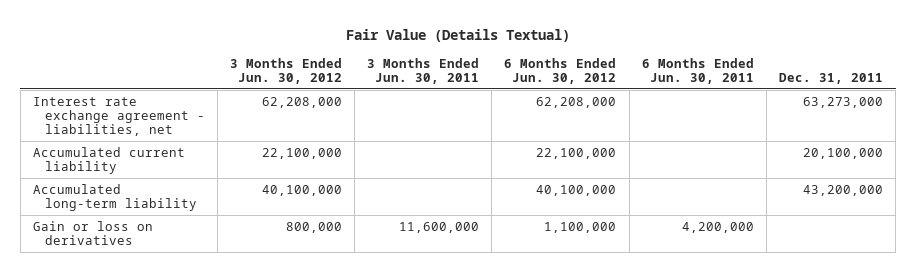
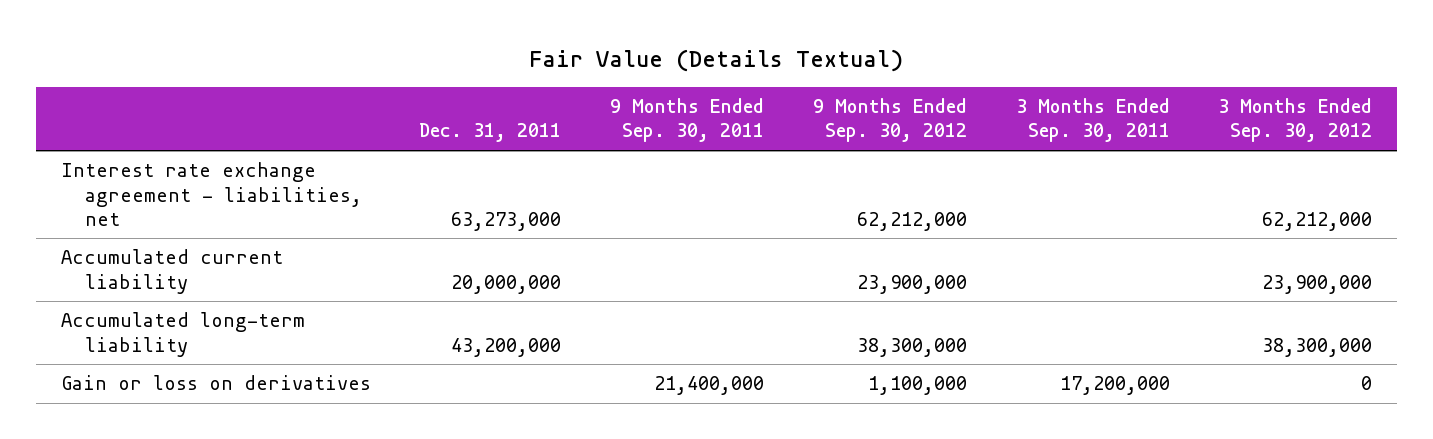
[229,57,342,84] 3 Months Ended Jun. 30, 2012 -> none
[367,57,480,84] 3 Months Ended Jun. 30, 2011 -> none
[504,57,617,84] 6 Months Ended Jun. 30, 2012 -> none
[641,57,754,84] 6 Months Ended Jun. 30, 2011 -> none
none -> [610,98,765,143] 9 Months Ended Sep. 30, 2011
none -> [812,98,967,143] 9 Months Ended Sep. 30, 2012
none -> [1015,98,1170,143] 3 Months Ended Sep. 30, 2011
none -> [1218,98,1373,143] 3 Months Ended Sep. 30, 2012
[803,147,884,159] 20,100,000 -> [451,274,562,294] 20,000,000

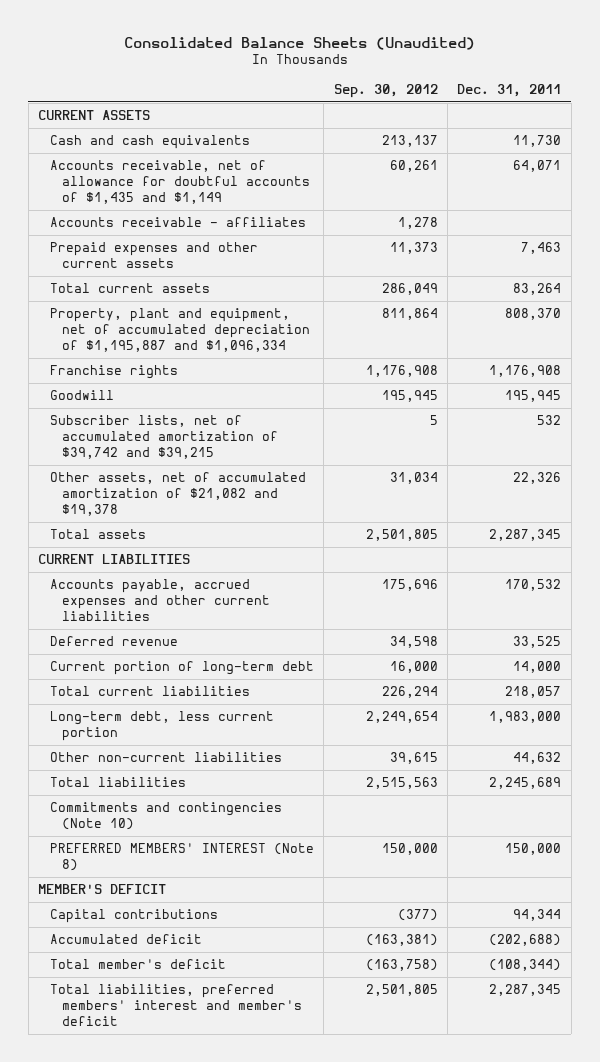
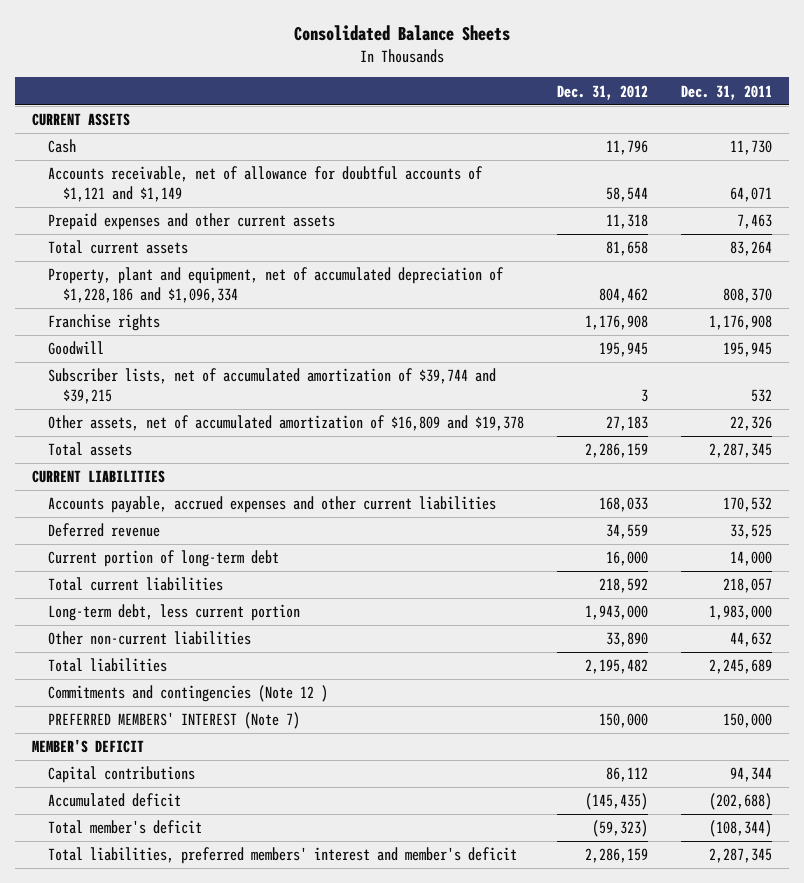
[123,36,475,50] Consolidated Balance Sheets (Unaudited) -> [294,25,511,42] Consolidated Balance Sheets
[333,83,438,98] Sep. 30, 2012 -> none
none -> [556,84,648,100] Dec. 31, 2012
[50,217,307,228] Accounts receivable - affiliates -> none
[50,135,251,150] Cash and cash equivalents -> [47,139,76,154] Cash
[50,160,310,205] Accounts receivable, net of allowance for doubtful accounts of $1,435 and $1,149 -> [47,166,483,202] Accounts receivable, net of allowance for doubtful accounts of $1,121 and $1,149
[50,308,310,353] Property, plant and equipment, net of accumulated depreciation of $1,195,887 and $1,096,334 -> [47,267,504,303] Property, plant and equipment, net of accumulated depreciation of $1,228,186 and $1,096,334
[50,415,278,460] Subscriber lists, net of accumulated amortization of $39,742 and $39,215 -> [47,368,496,404] Subscriber lists, net of accumulated amortization of $39,744 and $39,215
[50,472,307,517] Other assets, net of accumulated amortization of $21,082 and $19,378 -> [47,415,524,432] Other assets, net of accumulated amortization of $16,809 and $19,378
[50,802,283,831] Commitments and contingencies (Note 10) -> [47,685,328,703] Commitments and contingencies (Note 12 )
[50,843,315,872] PREFERRED MEMBERS' INTEREST (Note 8) -> [47,712,300,730] PREFERRED MEMBERS' INTEREST (Note 7)

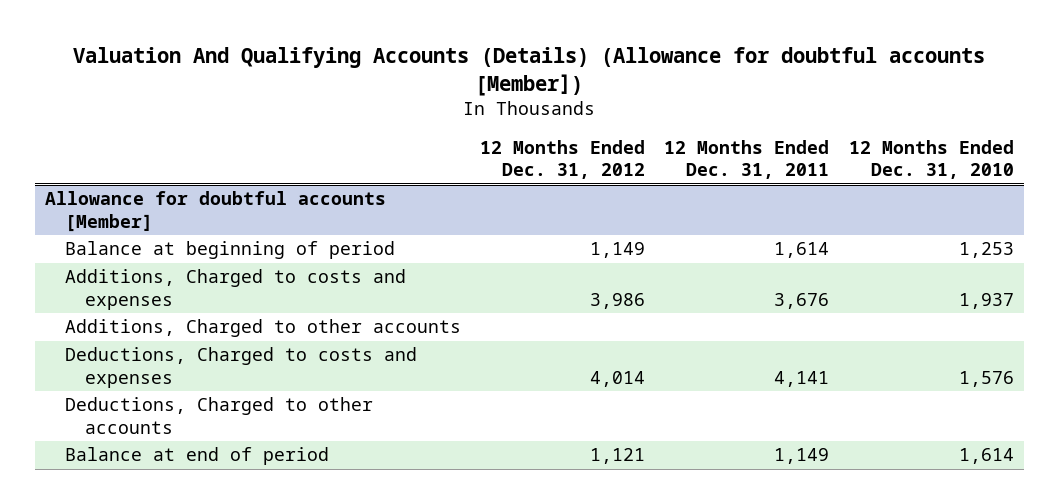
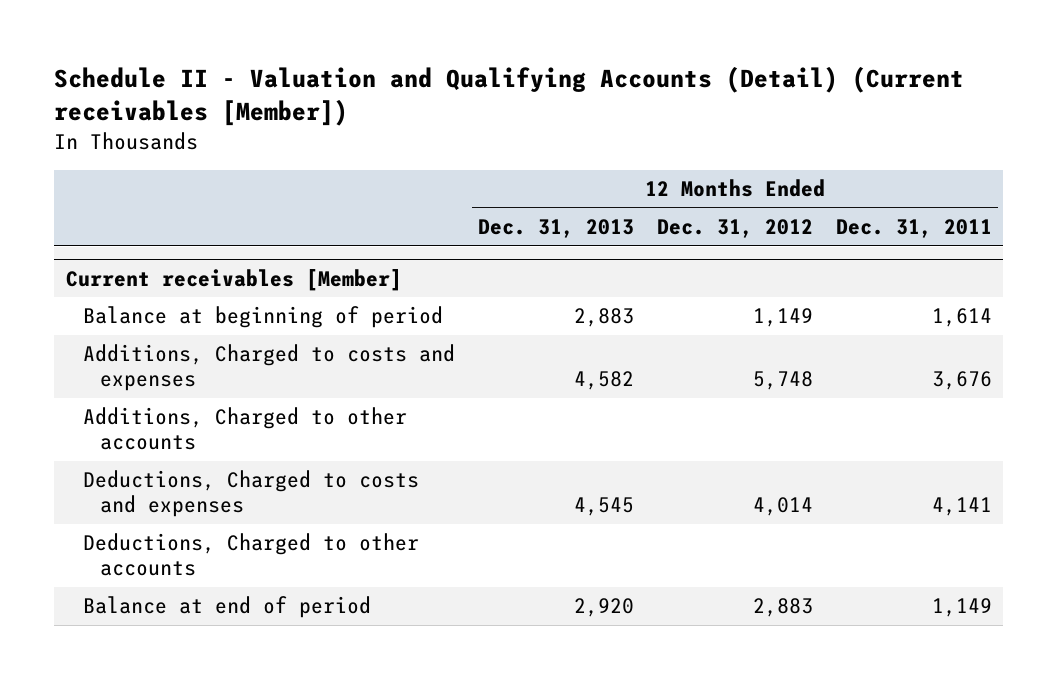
[73,47,986,97] Valuation And Qualifying Accounts (Details) (Allowance for doubtful accounts [Member]) -> [54,66,965,127] Schedule II - Valuation and Qualifying Accounts (Detail) (Current receivables [Member])
[848,140,1014,180] 12 Months Ended Dec. 31, 2010 -> none
none -> [477,219,634,239] Dec. 31, 2013
[44,191,386,232] Allowance for doubtful accounts [Member] -> none
none -> [65,268,402,291] Current receivables [Member]
[590,292,646,309] 3,986 -> [752,371,813,391] 5,748
[590,448,646,465] 1,121 -> [752,598,813,618] 2,883

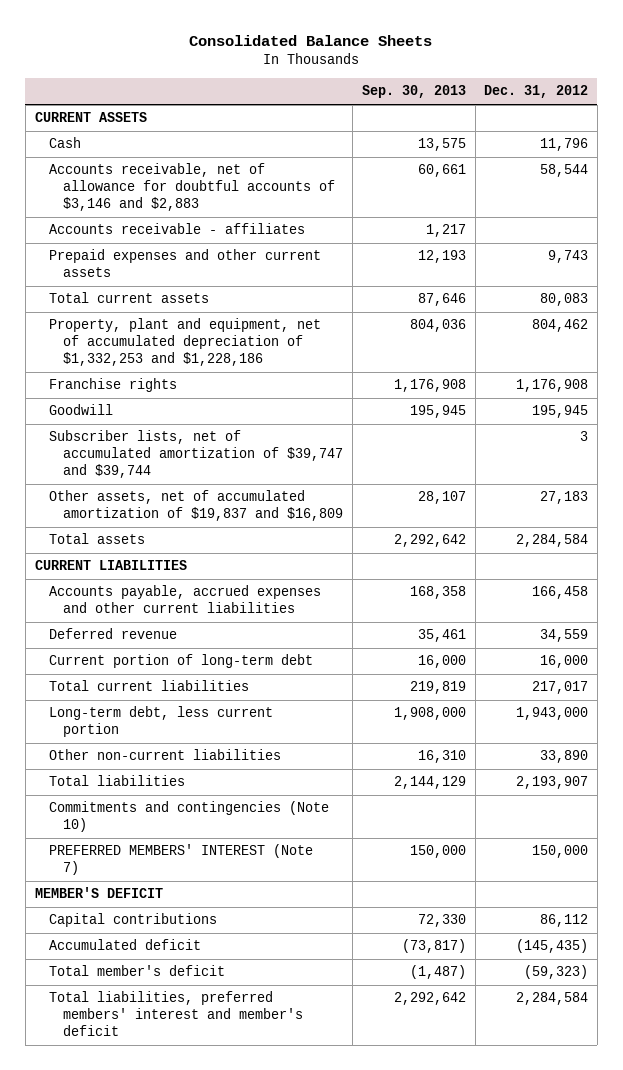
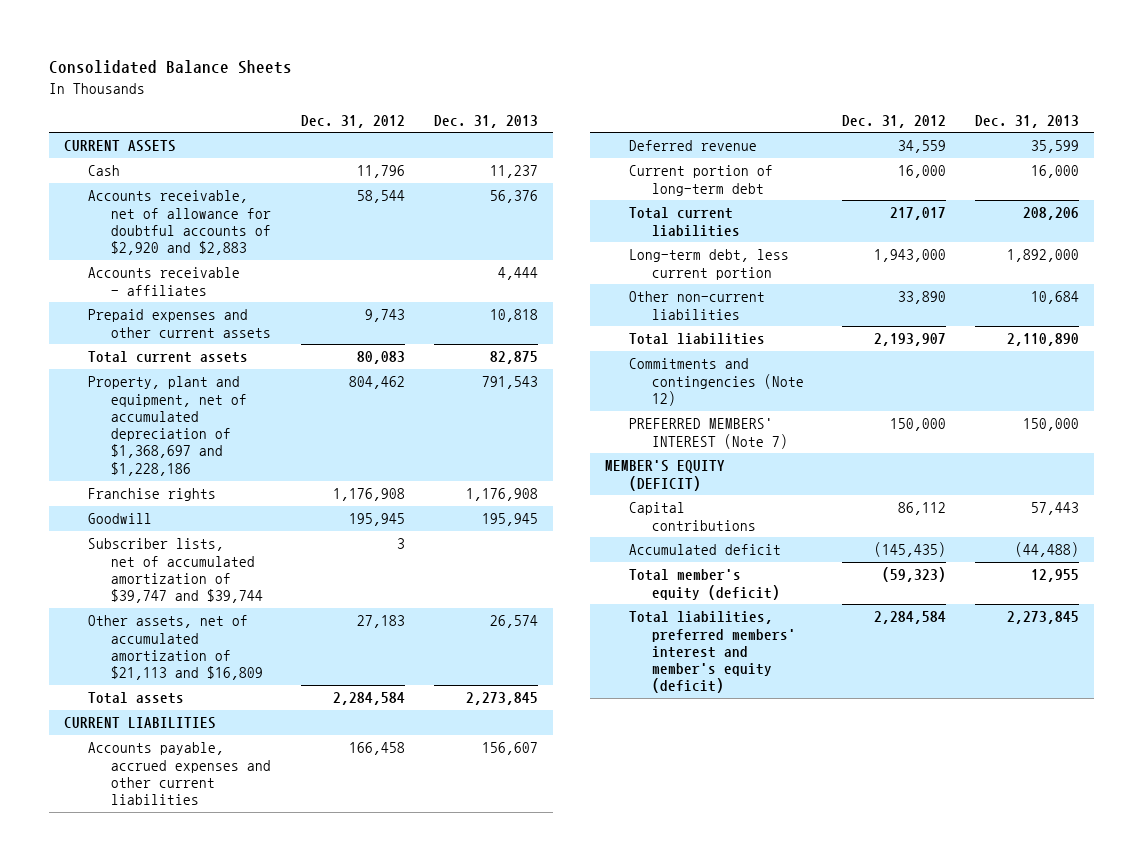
[361,85,466,99] Sep. 30, 2013 -> none
none -> [434,114,539,128] Dec. 31, 2013
[48,163,336,212] Accounts receivable, net of allowance for doubtful accounts of $3,146 and $2,883 -> [87,190,272,256] Accounts receivable, net of allowance for doubtful accounts of $2,920 and $2,883
[48,318,321,367] Property, plant and equipment, net of accumulated depreciation of $1,332,253 and $1,228,186 -> [87,376,248,476] Property, plant and equipment, net of accumulated depreciation of $1,368,697 and $1,228,186
[48,490,344,522] Other assets, net of accumulated amortization of $19,837 and $16,809 -> [87,615,264,681] Other assets, net of accumulated amortization of $21,113 and $16,809
[48,801,329,833] Commitments and contingencies (Note 10) -> [628,358,804,406] Commitments and contingencies (Note 12)
[34,887,163,899] MEMBER'S DEFICIT -> [605,460,726,491] MEMBER'S EQUITY (DEFICIT)
[48,965,225,977] Total member's deficit -> [628,569,780,600] Total member's equity (deficit)
[48,991,304,1037] Total liabilities, preferred members' interest and member's deficit -> [628,611,796,694] Total liabilities, preferred members' interest and member's equity (deficit)

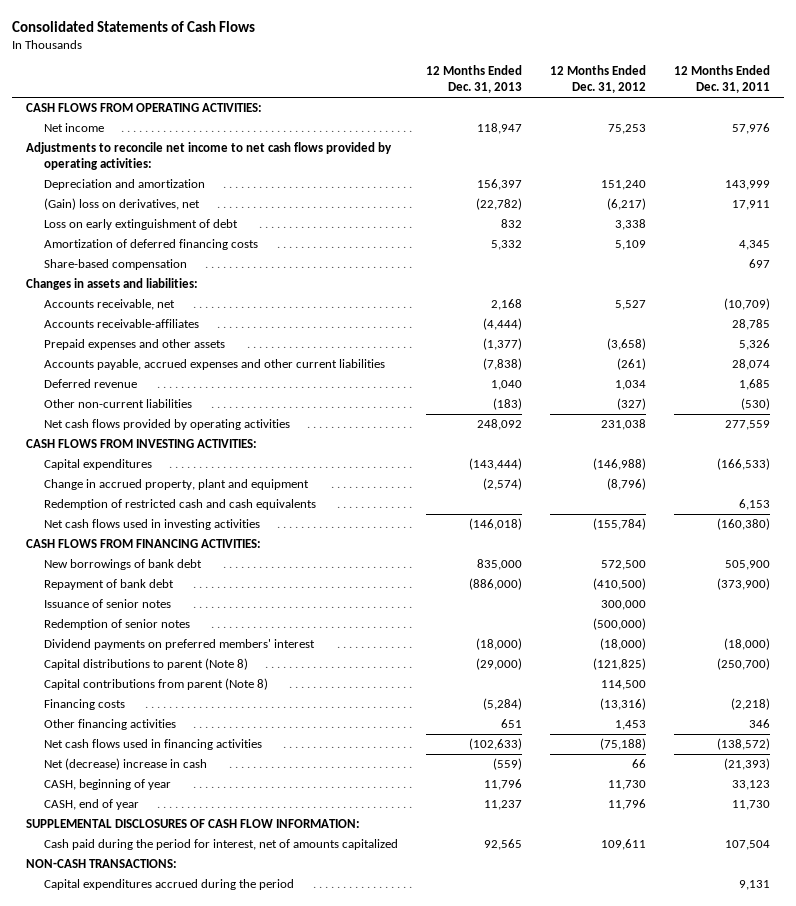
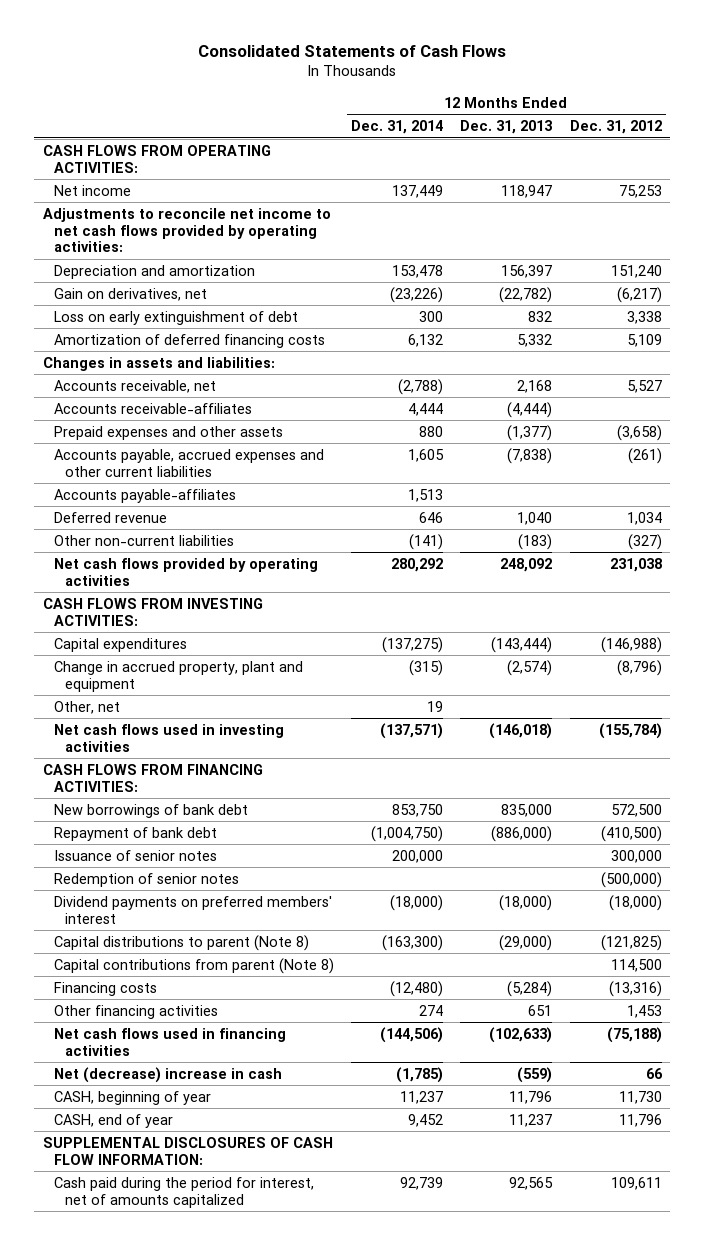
[673,65,770,94] 12 Months Ended Dec. 31, 2011 -> none
none -> [351,120,444,135] Dec. 31, 2014
[43,198,200,211] (Gain) loss on derivatives, net -> [53,287,207,301] Gain on derivatives, net
[43,259,187,271] Share-based compensation -> none
none -> [53,488,236,503] Accounts payable-affiliates
[43,499,316,511] Redemption of restricted cash and cash equivalents -> none
none -> [53,700,120,714] Other, net
[26,859,178,869] NON-CASH TRANSACTIONS: -> none
[43,879,294,891] Capital expenditures accrued during the period -> none

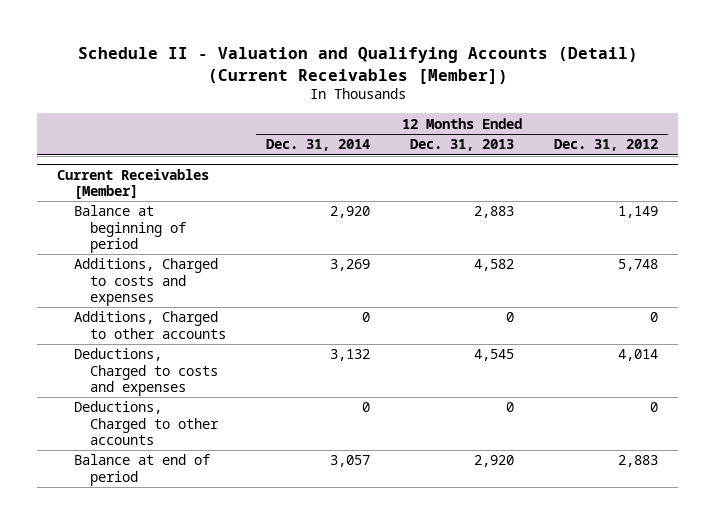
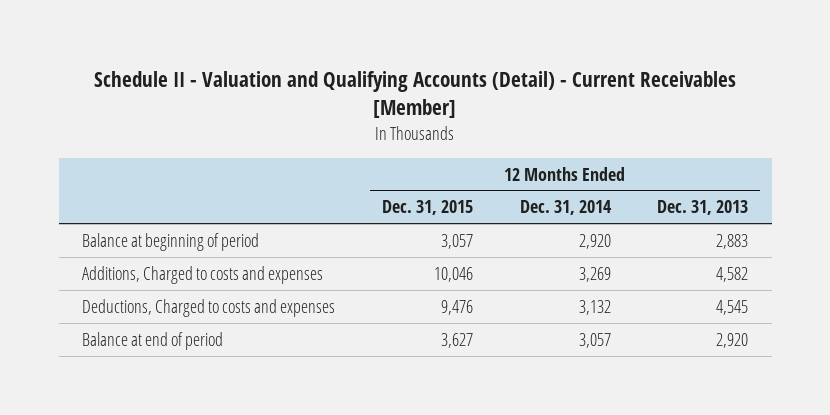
[77,46,638,84] Schedule II - Valuation and Qualifying Accounts (Detail) (Current Receivables [Member]) -> [94,70,737,119] Schedule II - Valuation and Qualifying Accounts (Detail) - Current Receivables [Member]
[554,139,659,152] Dec. 31, 2012 -> none
none -> [381,200,473,216] Dec. 31, 2015
[57,168,210,199] Current Receivables [Member] -> none
[73,311,226,339] Additions, Charged to other accounts -> none
[73,401,219,445] Deductions, Charged to other accounts -> none

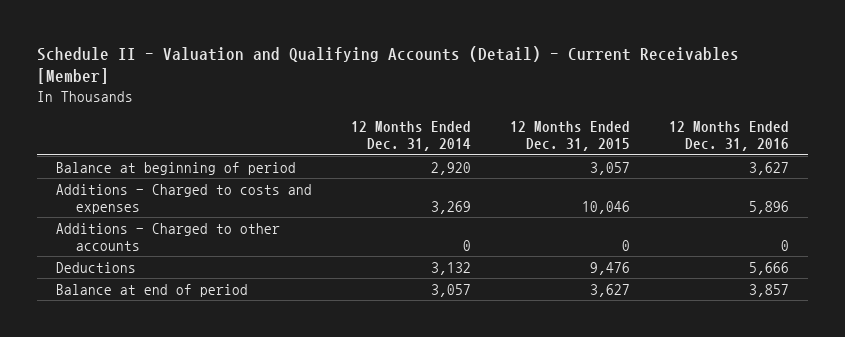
[657,200,749,216] Dec. 31, 2013 -> none
none -> [668,121,789,152] 12 Months Ended Dec. 31, 2016
[82,265,324,284] Additions, Charged to costs and expenses -> [56,183,313,214] Additions - Charged to costs and expenses
none -> [56,222,281,251] Additions - Charged to other accounts
[82,298,336,317] Deductions, Charged to costs and expenses -> [56,261,137,273] Deductions

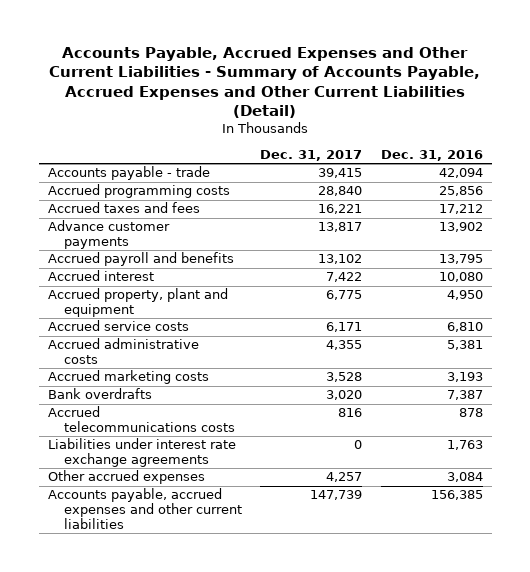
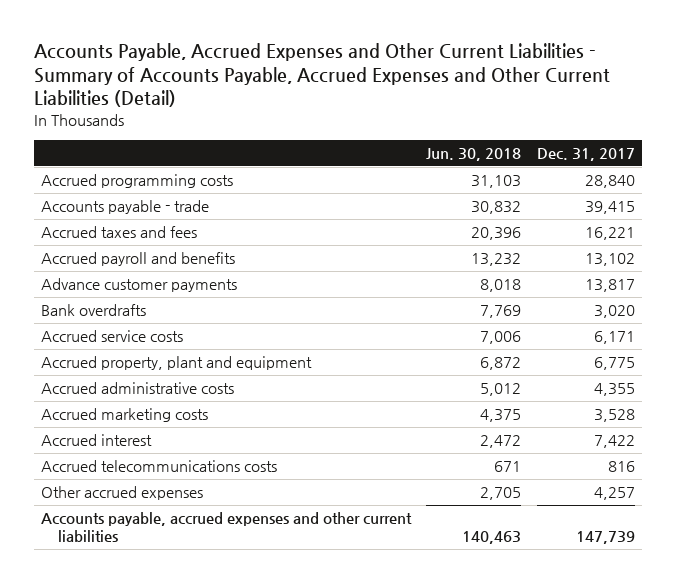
[380,150,483,162] Dec. 31, 2016 -> none
none -> [426,147,522,161] Jun. 30, 2018
[47,166,210,181] Accounts payable - trade -> [41,200,210,215] Accounts payable - trade
[47,220,170,249] Advance customer payments -> [41,278,238,293] Advance customer payments
[47,388,152,400] Bank overdrafts -> [41,304,147,317] Bank overdrafts
[47,288,228,317] Accrued property, plant and equipment -> [41,356,313,371] Accrued property, plant and equipment
[47,270,154,282] Accrued interest -> [41,434,153,447] Accrued interest
[47,438,236,467] Liabilities under interest rate exchange agreements -> none

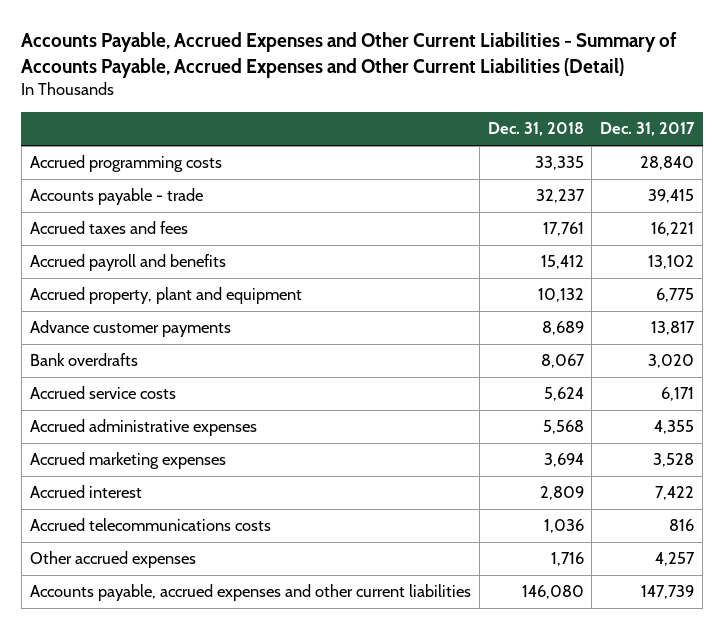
[426,147,522,161] Jun. 30, 2018 -> none
none -> [487,122,584,137] Dec. 31, 2018
[41,356,313,371] Accrued property, plant and equipment -> [29,287,302,305] Accrued property, plant and equipment
[41,382,235,395] Accrued administrative costs -> [29,419,257,437] Accrued administrative expenses
[41,408,209,423] Accrued marketing costs -> [29,452,226,470] Accrued marketing expenses

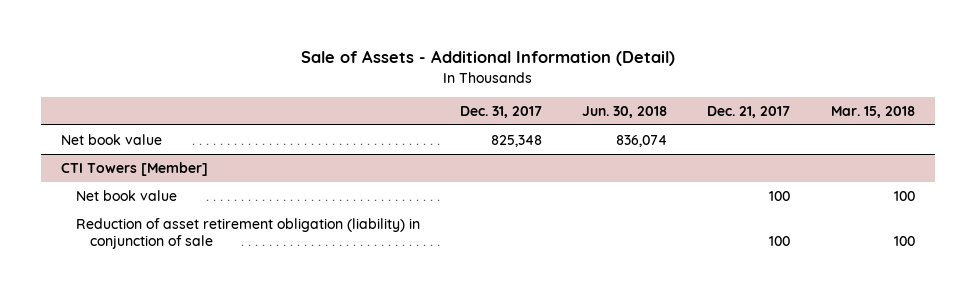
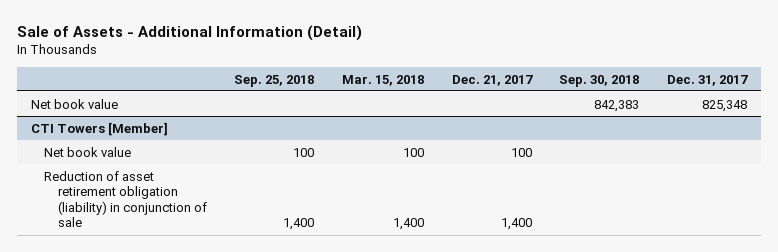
[582,105,668,118] Jun. 30, 2018 -> none
none -> [234,74,315,87] Sep. 25, 2018
none -> [559,74,640,87] Sep. 30, 2018
[769,236,791,247] 100 -> [500,218,532,231] 1,400
[893,236,915,247] 100 -> [393,218,425,231] 1,400

